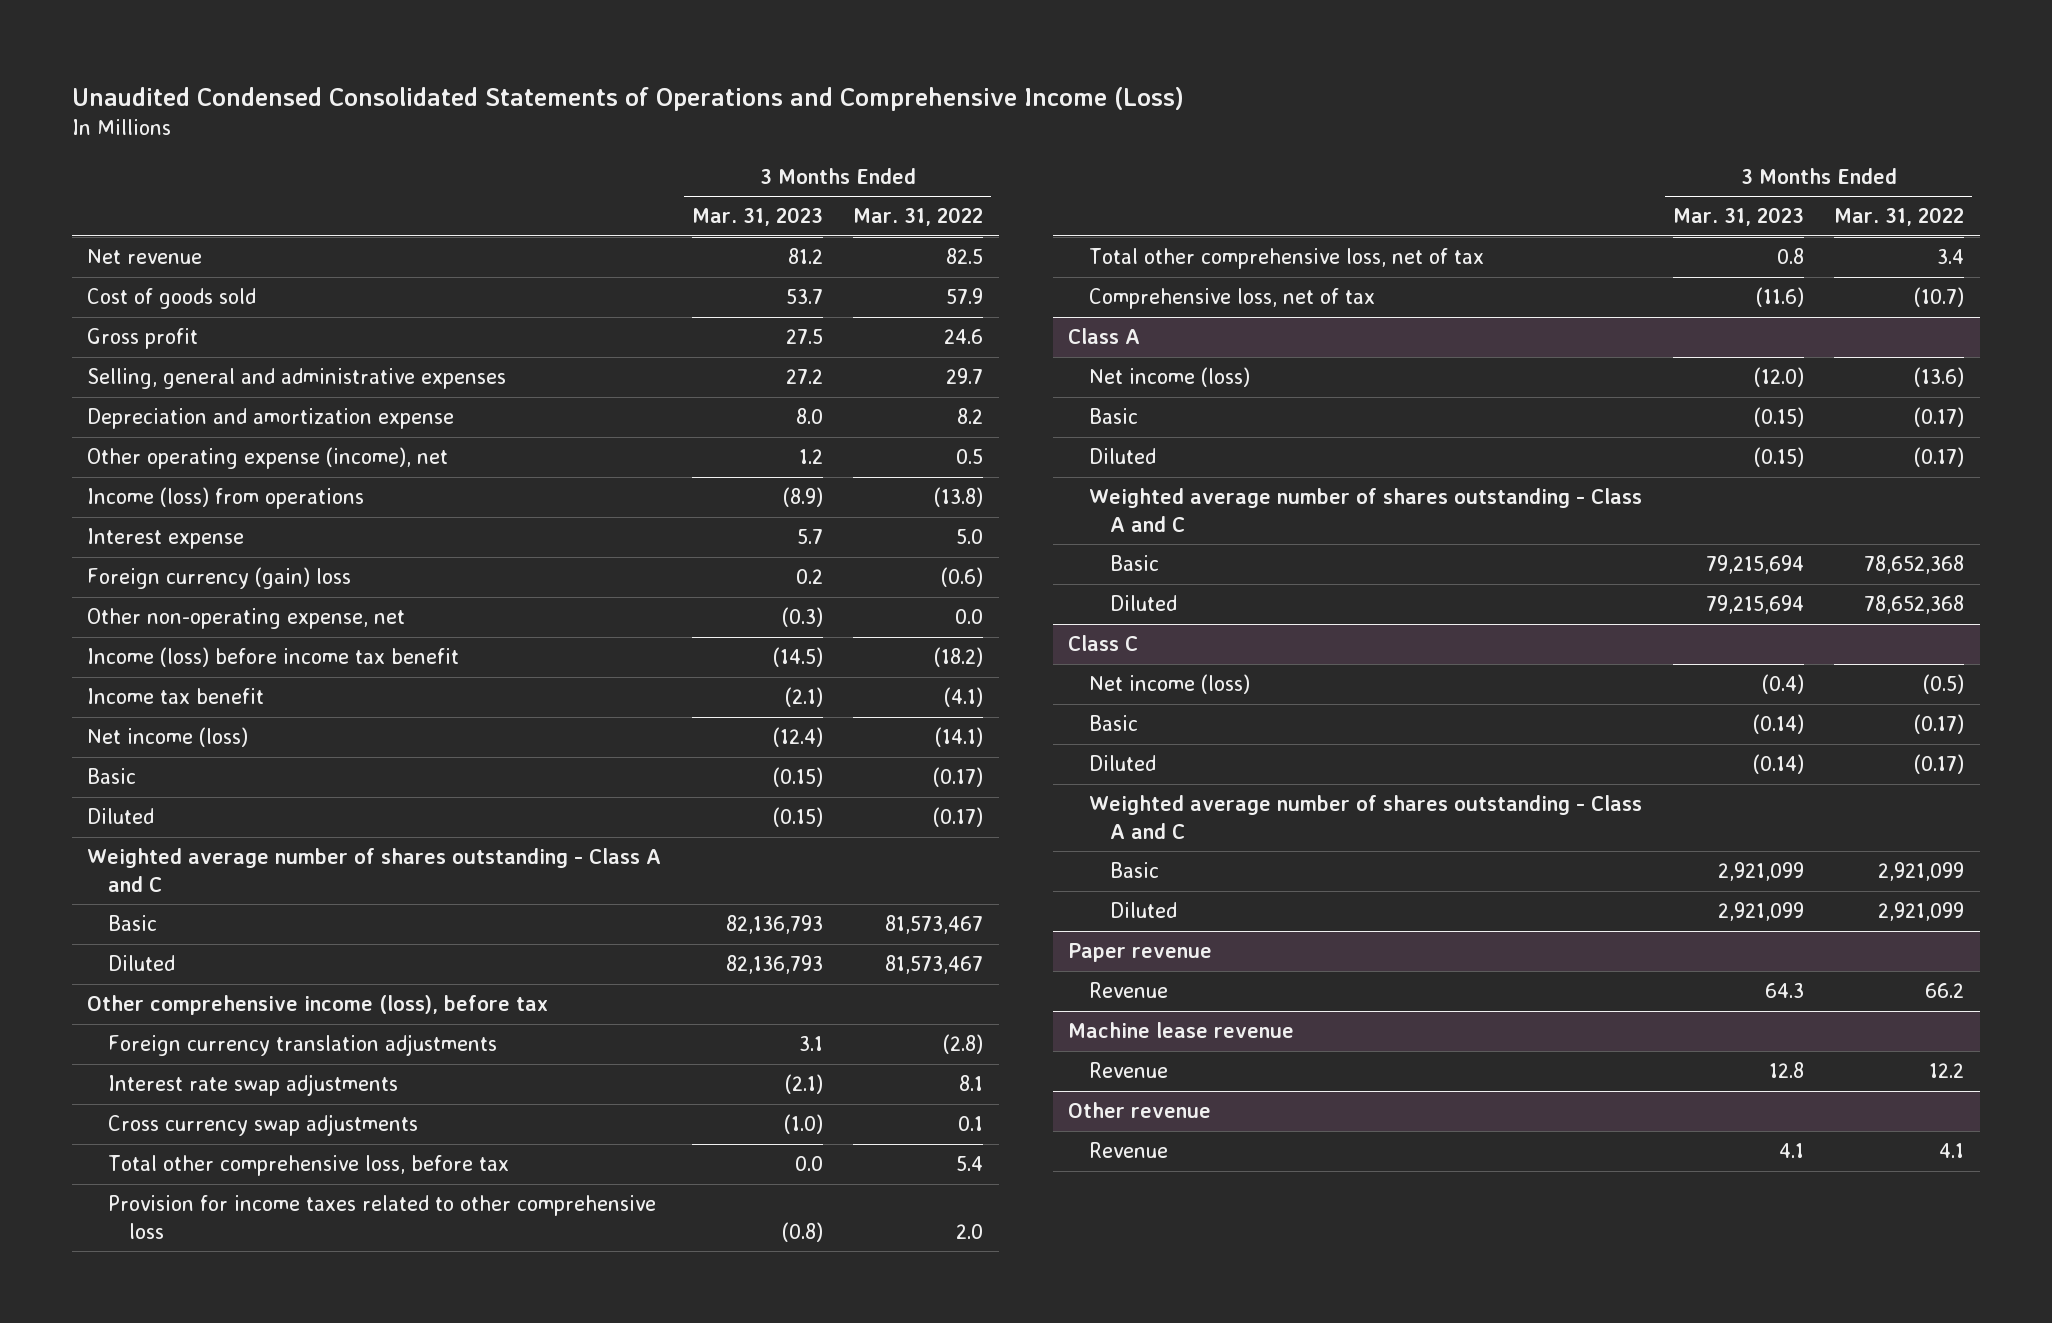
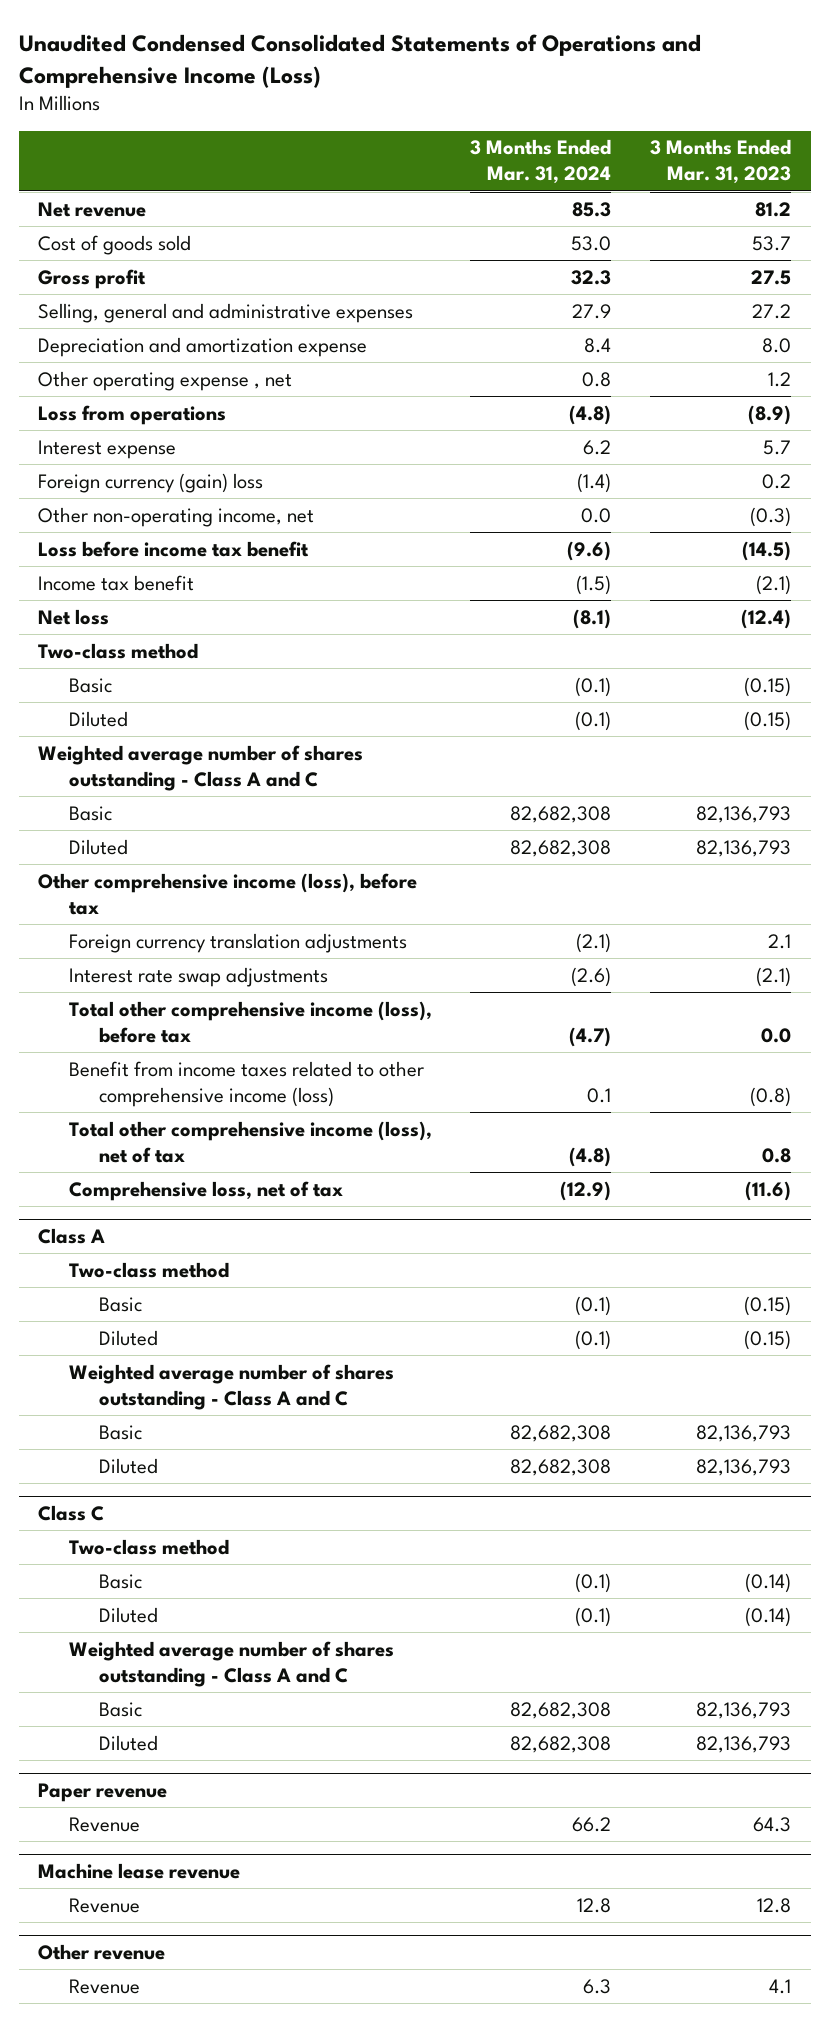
[853,207,984,227] Mar. 31, 2022 -> none
none -> [470,139,612,185] 3 Months Ended Mar. 31, 2024
[87,447,449,470] Other operating expense (income), net -> [38,370,293,391] Other operating expense , net
[87,487,365,510] Income (loss) from operations -> [38,404,227,425] Loss from operations
[87,608,406,630] Other non-operating expense, net -> [38,506,315,527] Other non-operating income, net
[87,647,460,668] Income (loss) before income tax benefit -> [38,540,310,557] Loss before income tax benefit
[87,727,249,748] Net income (loss) -> [38,608,110,625] Net loss
none -> [38,642,199,659] Two-class method
[798,1036,823,1052] 3.1 -> [768,933,792,949] 2.1
[108,1114,419,1137] Cross currency swap adjustments -> none
[108,1155,510,1177] Total other comprehensive loss, before tax -> [68,1000,432,1043] Total other comprehensive income (loss), before tax
[108,1195,657,1239] Provision for income taxes related to other comprehensive loss -> [68,1060,424,1107] Benefit from income taxes related to other comprehensive income (loss)
[1089,248,1485,270] Total other comprehensive loss, net of tax -> [68,1120,432,1163] Total other comprehensive income (loss), net of tax
[1089,367,1251,388] Net income (loss) -> none
none -> [68,1261,229,1278] Two-class method
[1705,555,1804,575] 79,215,694 -> [696,1424,792,1442] 82,136,793
[1705,595,1804,615] 79,215,694 -> [696,1458,792,1476] 82,136,793
[1089,674,1251,695] Net income (loss) -> none
none -> [68,1538,229,1555] Two-class method
[1717,862,1804,882] 2,921,099 -> [696,1701,792,1719] 82,136,793
[1717,902,1804,922] 2,921,099 -> [696,1735,792,1753] 82,136,793

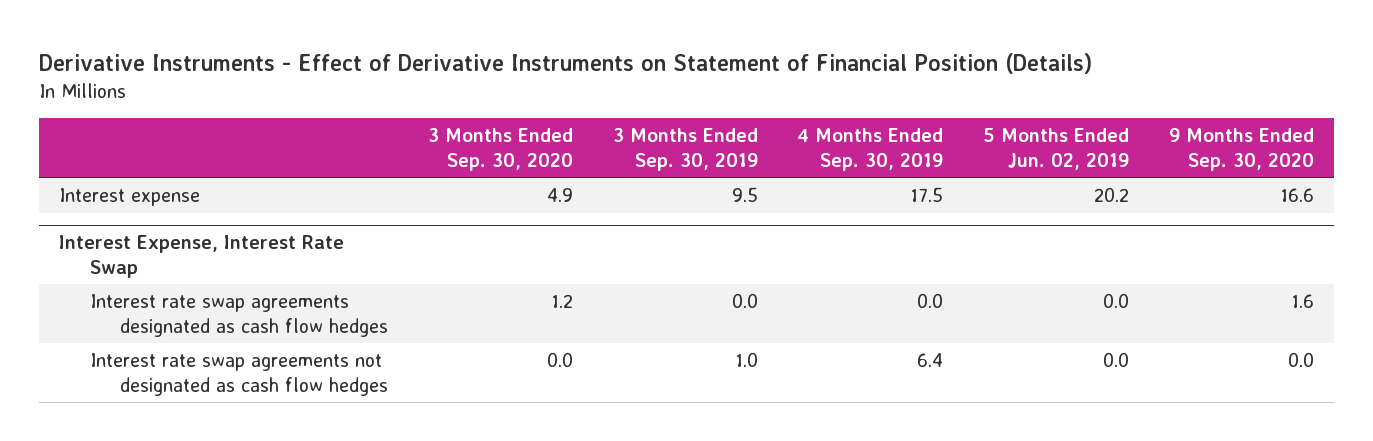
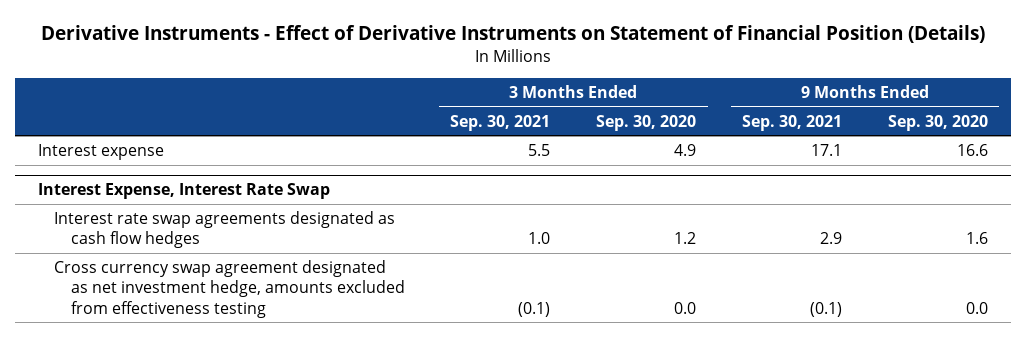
[612,128,758,171] 3 Months Ended Sep. 30, 2019 -> none
[797,128,944,171] 4 Months Ended Sep. 30, 2019 -> none
[983,128,1130,170] 5 Months Ended Jun. 02, 2019 -> none
none -> [450,114,551,131] Sep. 30, 2021
none -> [741,114,842,131] Sep. 30, 2021
[89,353,389,396] Interest rate swap agreements not designated as cash flow hedges -> none
none -> [54,260,405,318] Cross currency swap agreement designated as net investment hedge, amounts excluded from effectiveness testing

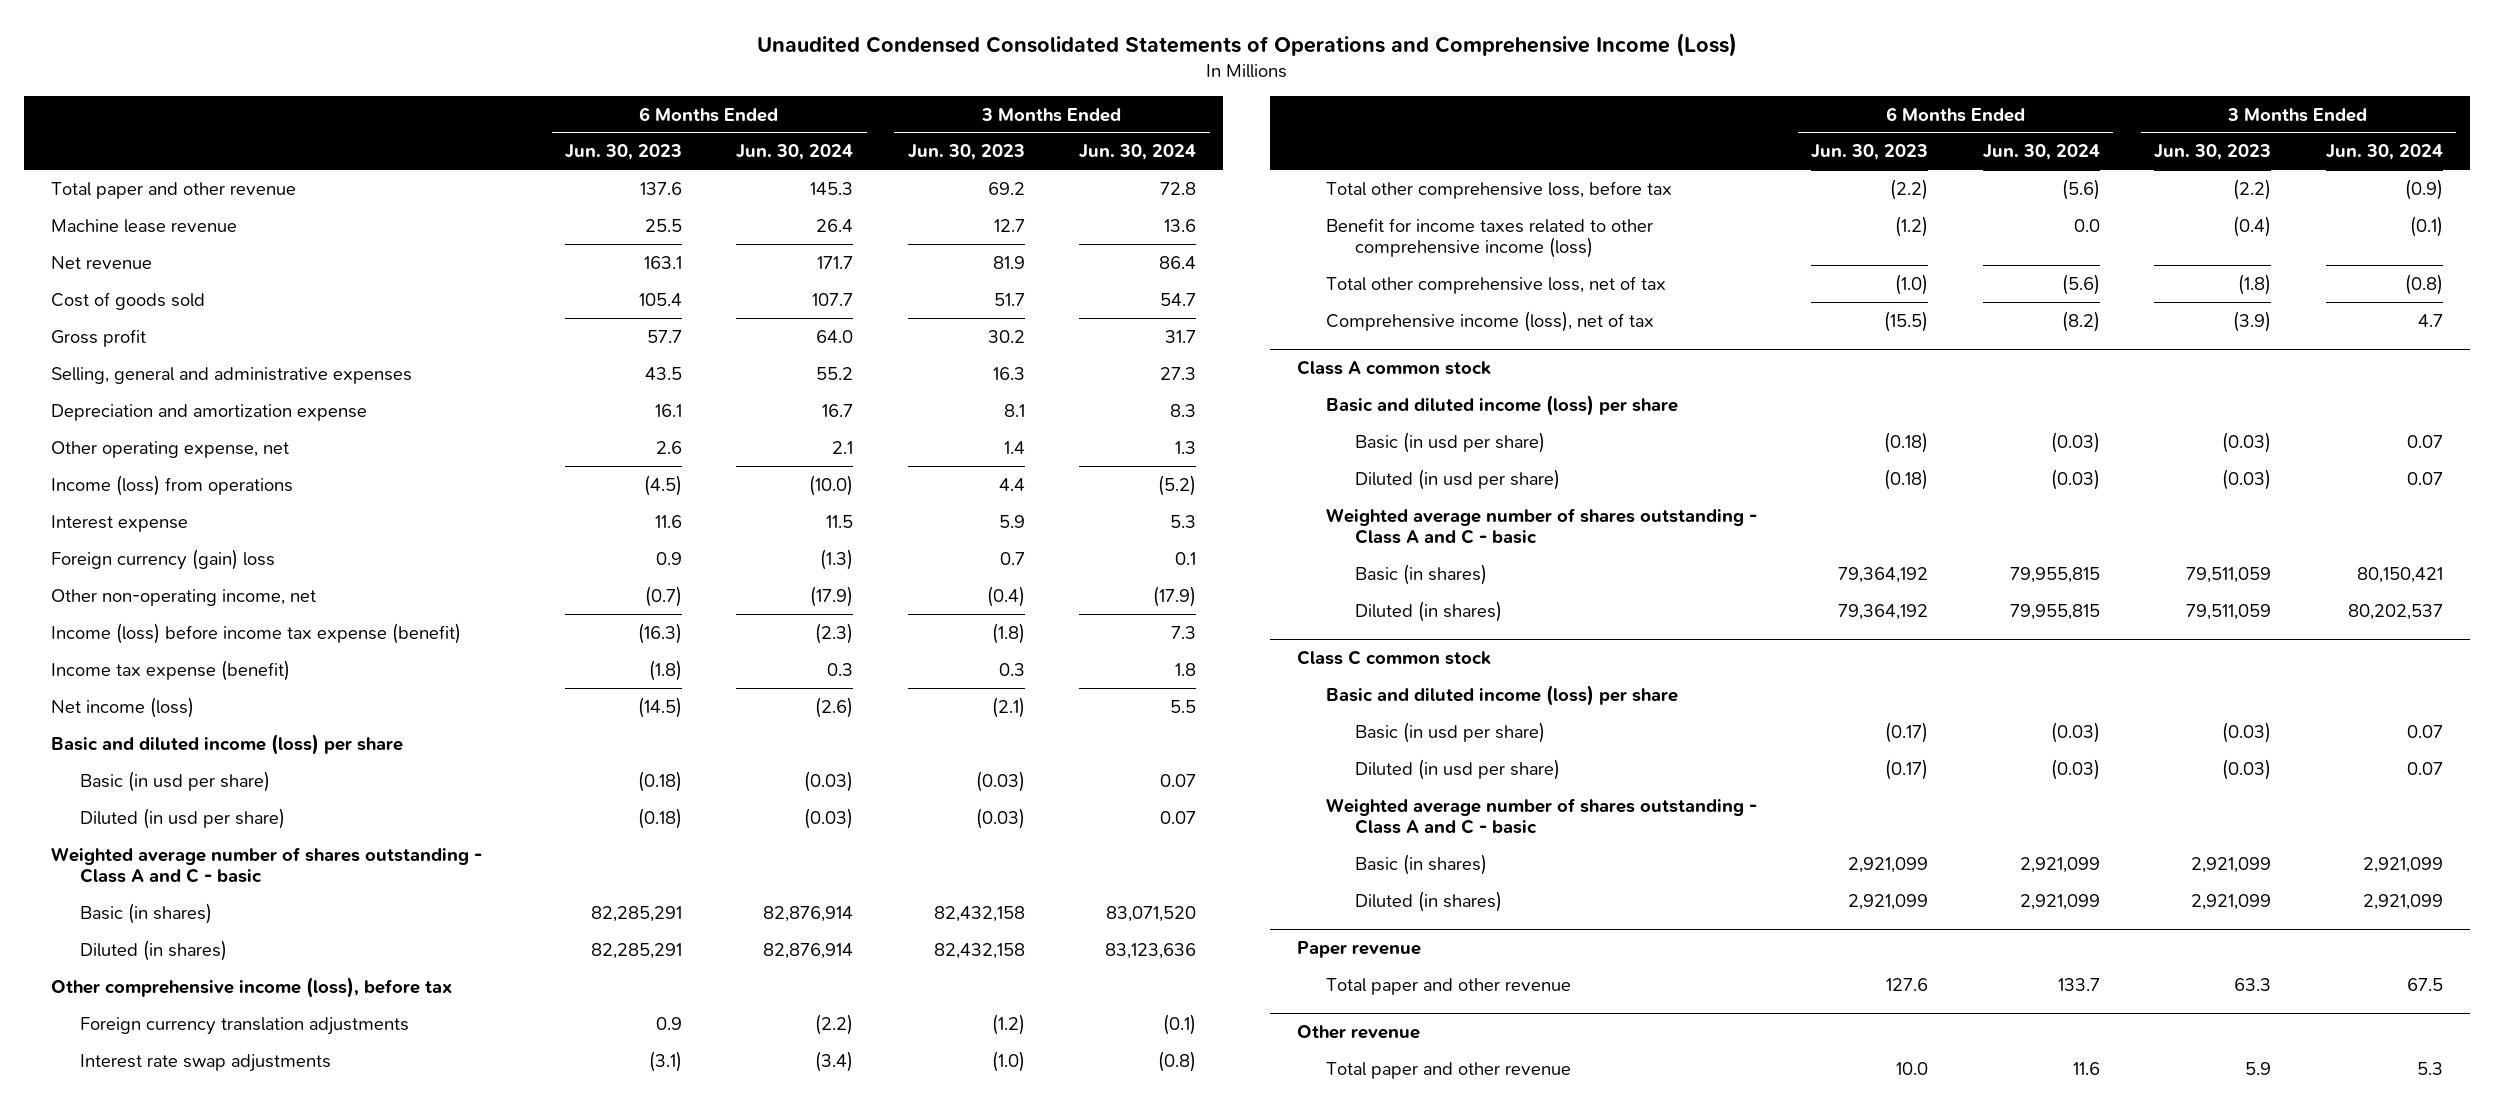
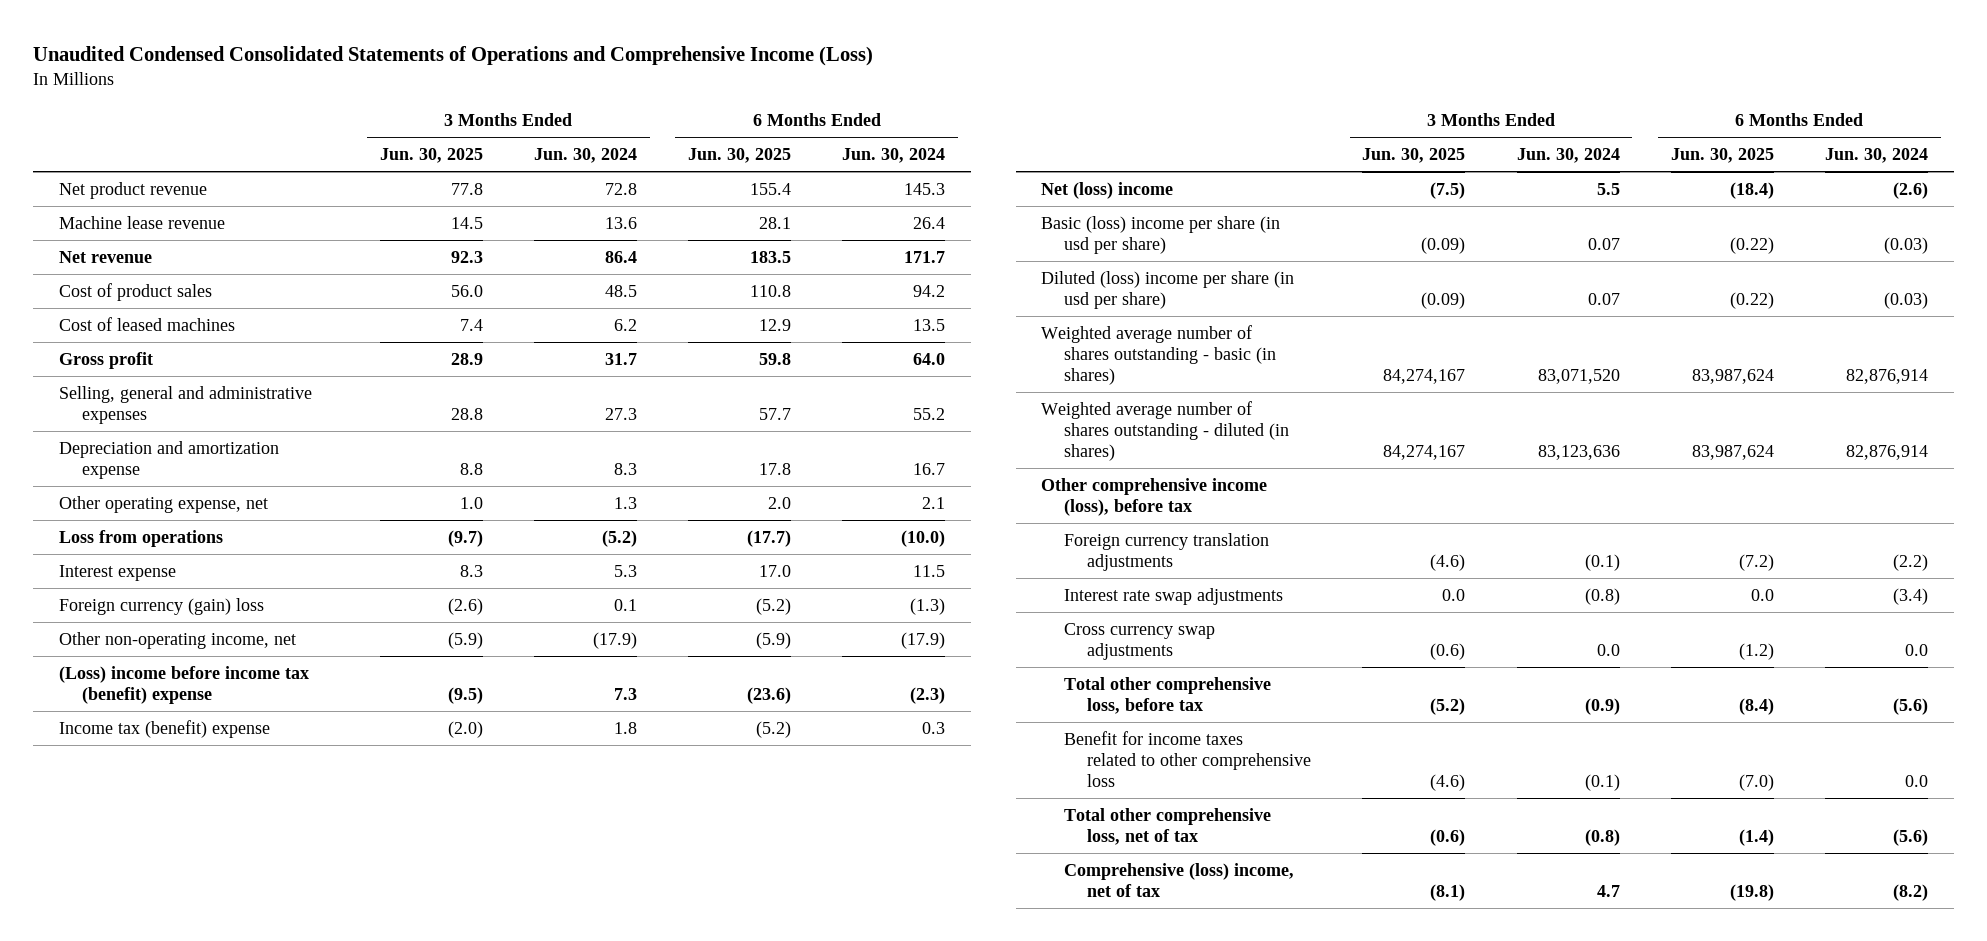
[565,144,683,161] Jun. 30, 2023 -> none
[907,144,1025,161] Jun. 30, 2023 -> none
none -> [379,148,483,164] Jun. 30, 2025
none -> [688,148,792,164] Jun. 30, 2025
[50,181,296,199] Total paper and other revenue -> [58,181,207,199] Net product revenue
[50,291,205,310] Cost of goods sold -> none
none -> [58,282,212,301] Cost of product sales
none -> [58,316,235,331] Cost of leased machines
[50,474,293,496] Income (loss) from operations -> [58,529,223,547] Loss from operations
[50,733,403,755] Basic and diluted income (loss) per share -> none
[50,846,482,884] Weighted average number of shares outstanding - Class A and C - basic -> none
[50,622,461,644] Income (loss) before income tax expense (benefit) -> [58,665,309,704] (Loss) income before income tax (benefit) expense
[50,659,290,681] Income tax expense (benefit) -> [58,719,270,738] Income tax (benefit) expense
[50,696,194,718] Net income (loss) -> [1041,181,1174,199] Net (loss) income
[79,770,270,792] Basic (in usd per share) -> [1041,215,1281,254] Basic (loss) income per share (in usd per share)
[79,807,285,829] Diluted (in usd per share) -> [1041,270,1295,309] Diluted (loss) income per share (in usd per share)
[79,902,212,924] Basic (in shares) -> [1041,324,1277,386] Weighted average number of shares outstanding - basic (in shares)
[79,939,227,961] Diluted (in shares) -> [1041,400,1290,462] Weighted average number of shares outstanding - diluted (in shares)
none -> [1064,622,1216,660] Cross currency swap adjustments
[1326,217,1654,259] Benefit for income taxes related to other comprehensive income (loss) -> [1064,730,1312,788] Benefit for income taxes related to other comprehensive loss
[1297,360,1492,376] Class A common stock -> none
[1326,394,1679,416] Basic and diluted income (loss) per share -> none
[1355,431,1546,453] Basic (in usd per share) -> none
[1355,468,1561,490] Diluted (in usd per share) -> none
[1326,507,1758,545] Weighted average number of shares outstanding - Class A and C - basic -> none
[1355,563,1488,585] Basic (in shares) -> none
[1355,600,1503,622] Diluted (in shares) -> none
[1297,650,1492,666] Class C common stock -> none
[1326,684,1679,706] Basic and diluted income (loss) per share -> none
[1355,721,1546,743] Basic (in usd per share) -> none
[1355,758,1561,780] Diluted (in usd per share) -> none
[1326,797,1758,835] Weighted average number of shares outstanding - Class A and C - basic -> none
[1355,853,1488,875] Basic (in shares) -> none
[1355,890,1503,912] Diluted (in shares) -> none
[1297,941,1422,959] Paper revenue -> none
[1326,977,1572,995] Total paper and other revenue -> none
[1297,1025,1421,1040] Other revenue -> none
[1326,1061,1572,1079] Total paper and other revenue -> none
[1326,310,1655,332] Comprehensive income (loss), net of tax -> [1064,862,1295,897] Comprehensive (loss) income, net of tax

